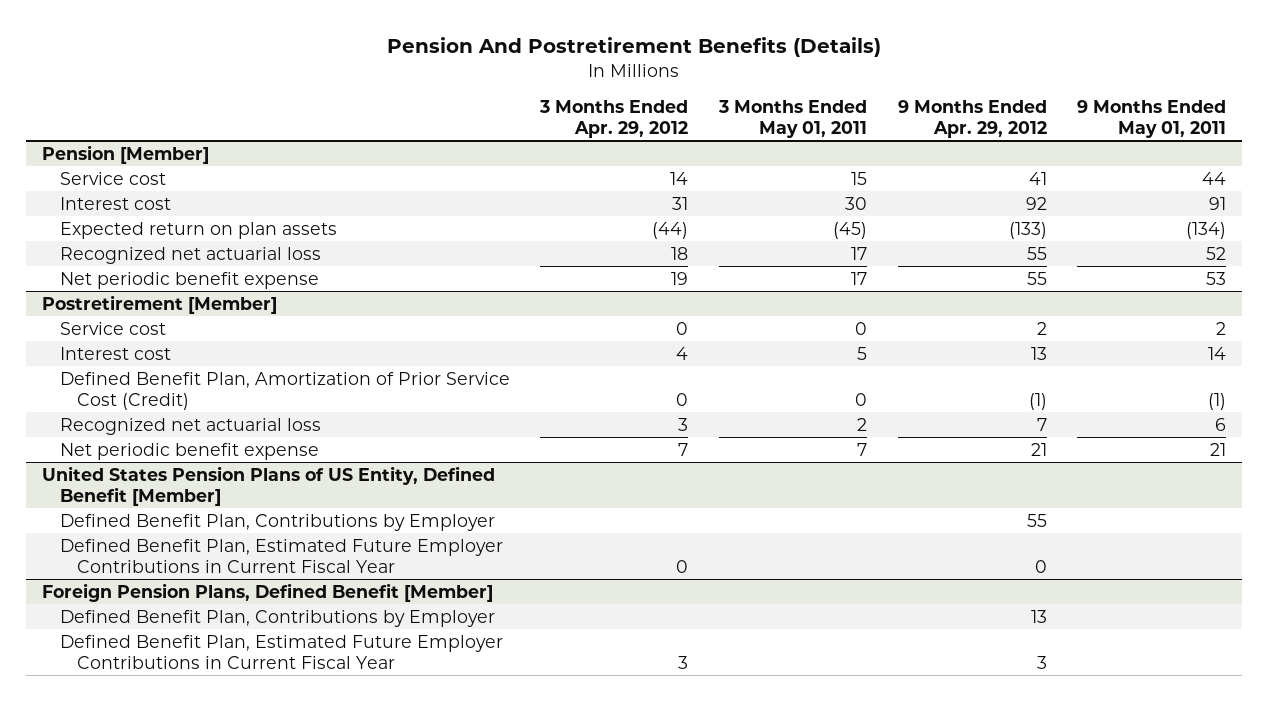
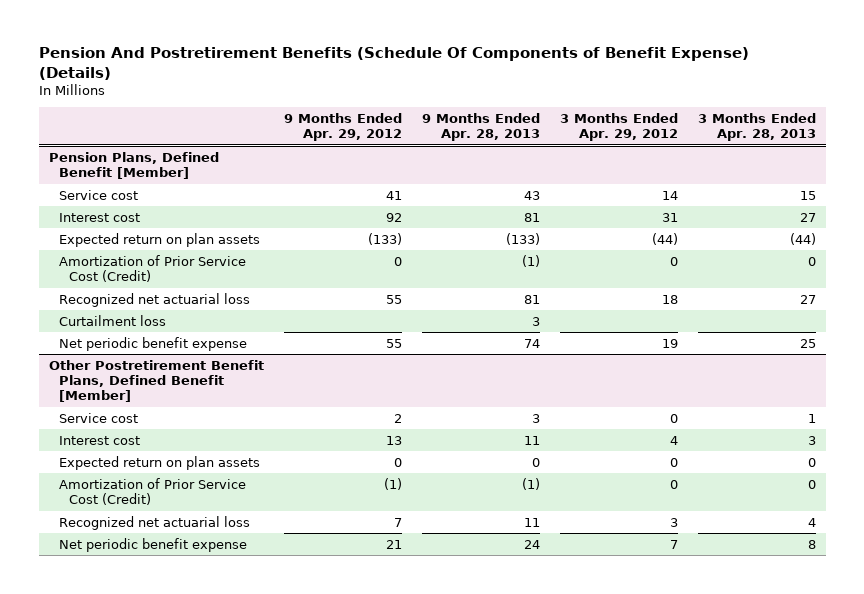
[387,37,882,58] Pension And Postretirement Benefits (Details) -> [38,47,749,80] Pension And Postretirement Benefits (Schedule Of Components of Benefit Expense) (Details)
[717,100,867,138] 3 Months Ended May 01, 2011 -> none
[1077,100,1227,138] 9 Months Ended May 01, 2011 -> none
none -> [421,112,540,142] 9 Months Ended Apr. 28, 2013
none -> [697,112,816,142] 3 Months Ended Apr. 28, 2013
[41,144,209,164] Pension [Member] -> none
none -> [48,151,219,179] Pension Plans, Defined Benefit [Member]
none -> [58,254,246,282] Amortization of Prior Service Cost (Credit)
none -> [58,314,166,326] Curtailment loss
[41,294,277,314] Postretirement [Member] -> none
none -> [48,359,264,403] Other Postretirement Benefit Plans, Defined Benefit [Member]
none -> [58,455,260,470] Expected return on plan assets
[59,371,510,410] Defined Benefit Plan, Amortization of Prior Service Cost (Credit) -> [58,477,246,505] Amortization of Prior Service Cost (Credit)
[41,465,495,506] United States Pension Plans of US Entity, Defined Benefit [Member] -> none
[59,513,495,531] Defined Benefit Plan, Contributions by Employer -> none
[59,538,503,573] Defined Benefit Plan, Estimated Future Employer Contributions in Current Fiscal Year -> none
[41,582,493,602] Foreign Pension Plans, Defined Benefit [Member] -> none
[59,609,495,627] Defined Benefit Plan, Contributions by Employer -> none
[59,634,503,669] Defined Benefit Plan, Estimated Future Employer Contributions in Current Fiscal Year -> none

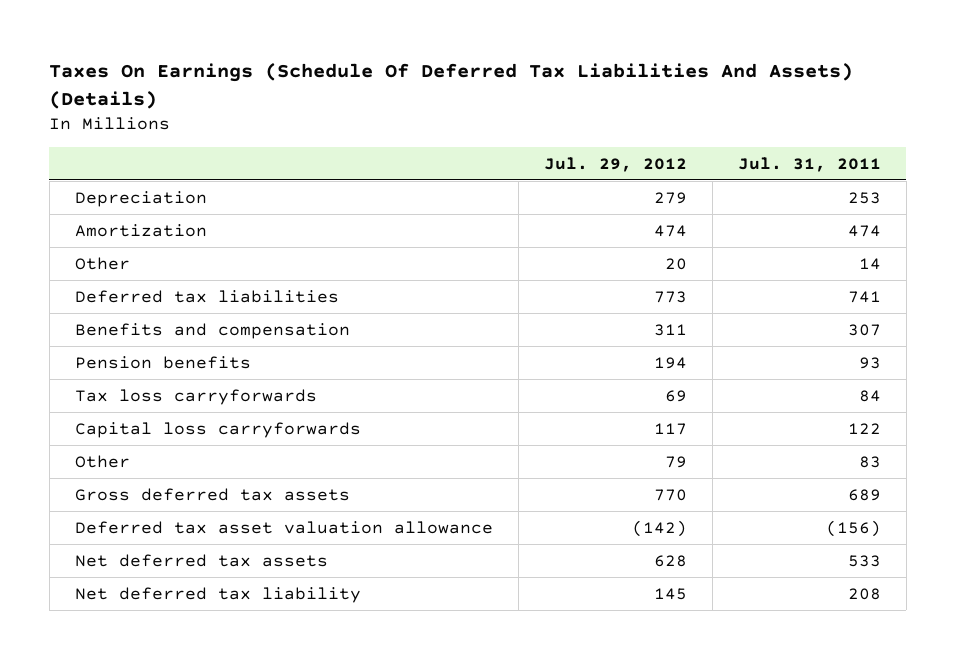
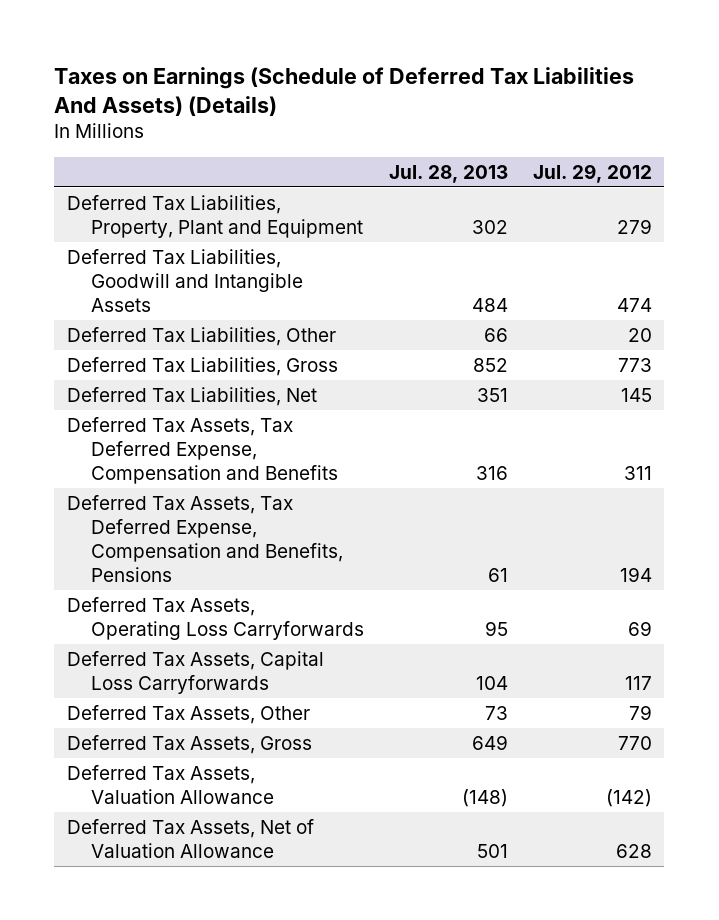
[49,63,854,109] Taxes On Earnings (Schedule Of Deferred Tax Liabilities And Assets) (Details) -> [54,66,635,116] Taxes on Earnings (Schedule of Deferred Tax Liabilities And Assets) (Details)
[737,156,881,172] Jul. 31, 2011 -> none
none -> [388,164,508,183] Jul. 28, 2013
[74,586,361,603] Net deferred tax liability -> none
[74,190,207,207] Depreciation -> [66,194,363,238] Deferred Tax Liabilities, Property, Plant and Equipment
[74,223,207,237] Amortization -> [66,248,303,312] Deferred Tax Liabilities, Goodwill and Intangible Assets
[74,256,130,270] Other -> [66,326,336,346] Deferred Tax Liabilities, Other
none -> [66,356,338,376] Deferred Tax Liabilities, Gross
[74,289,339,303] Deferred tax liabilities -> [66,386,317,406] Deferred Tax Liabilities, Net
[653,290,687,303] 773 -> [620,387,652,402] 145
[74,322,350,339] Benefits and compensation -> [66,416,338,484] Deferred Tax Assets, Tax Deferred Expense, Compensation and Benefits
[74,355,251,369] Pension benefits -> [66,494,343,583] Deferred Tax Assets, Tax Deferred Expense, Compensation and Benefits, Pensions
[74,388,317,405] Tax loss carryforwards -> [66,596,364,640] Deferred Tax Assets, Operating Loss Carryforwards
[74,421,361,438] Capital loss carryforwards -> [66,650,324,694] Deferred Tax Assets, Capital Loss Carryforwards
[74,454,130,468] Other -> [66,704,310,724] Deferred Tax Assets, Other
[74,487,350,501] Gross deferred tax assets -> [66,734,312,754] Deferred Tax Assets, Gross
[74,520,493,534] Deferred tax asset valuation allowance -> [66,764,274,804] Deferred Tax Assets, Valuation Allowance
[74,553,328,567] Net deferred tax assets -> [66,818,314,858] Deferred Tax Assets, Net of Valuation Allowance

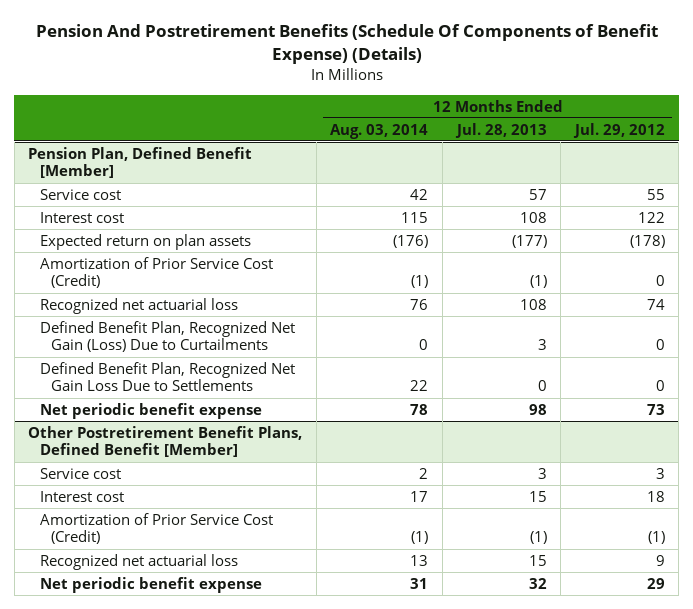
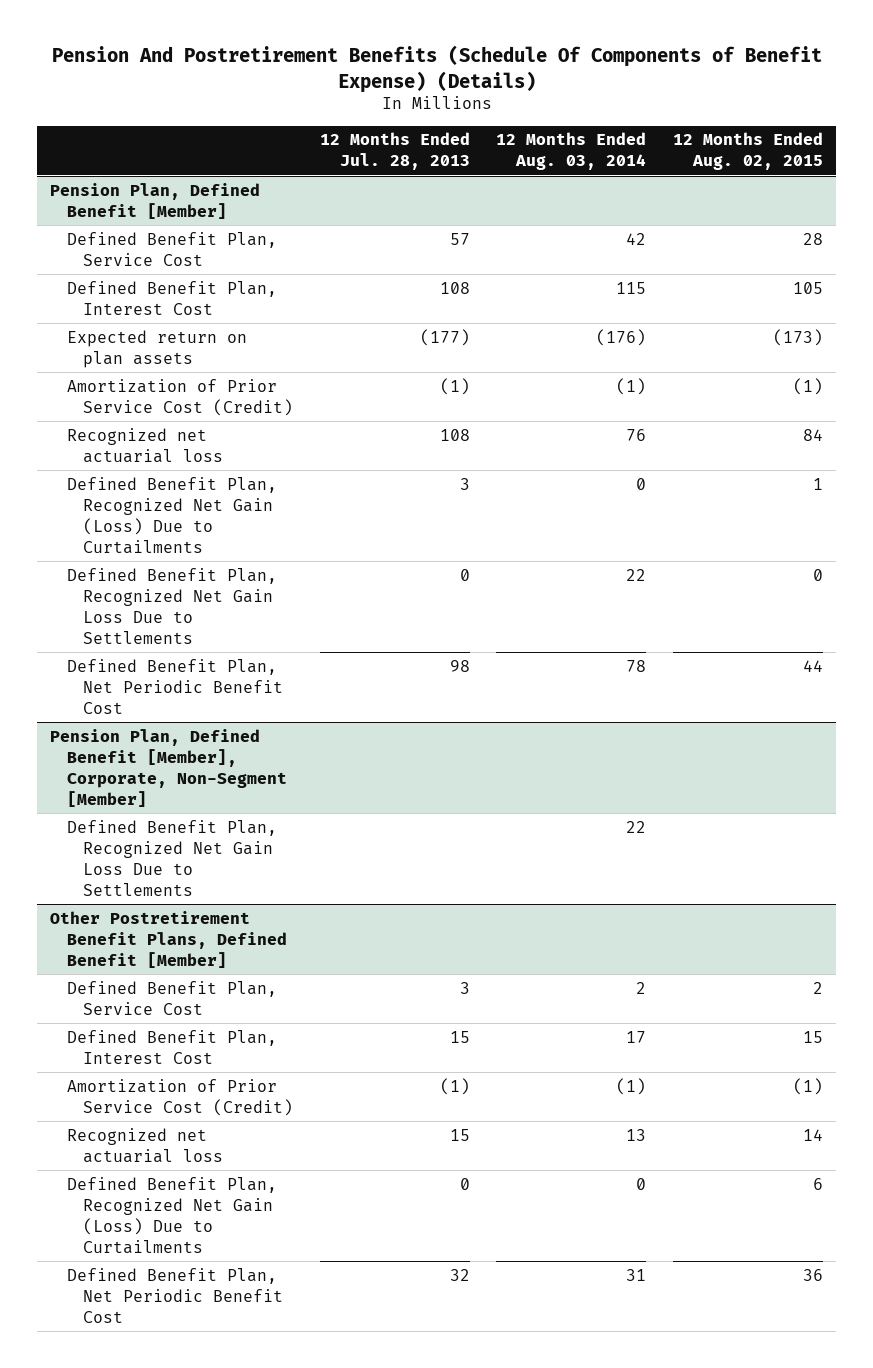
[572,122,665,138] Jul. 29, 2012 -> none
none -> [672,132,823,171] 12 Months Ended Aug. 02, 2015
[39,188,121,200] Service cost -> [66,231,277,266] Defined Benefit Plan, Service Cost
[39,211,124,223] Interest cost -> [66,280,277,315] Defined Benefit Plan, Interest Cost
[39,402,262,419] Net periodic benefit expense -> [66,658,284,714] Defined Benefit Plan, Net Periodic Benefit Cost
none -> [50,728,287,807] Pension Plan, Defined Benefit [Member], Corporate, Non-Segment [Member]
none -> [66,819,277,896] Defined Benefit Plan, Recognized Net Gain Loss Due to Settlements
[39,467,121,479] Service cost -> [66,980,277,1015] Defined Benefit Plan, Service Cost
[39,490,124,502] Interest cost -> [66,1029,277,1064] Defined Benefit Plan, Interest Cost
none -> [66,1176,277,1254] Defined Benefit Plan, Recognized Net Gain (Loss) Due to Curtailments
[39,576,262,593] Net periodic benefit expense -> [66,1267,284,1323] Defined Benefit Plan, Net Periodic Benefit Cost

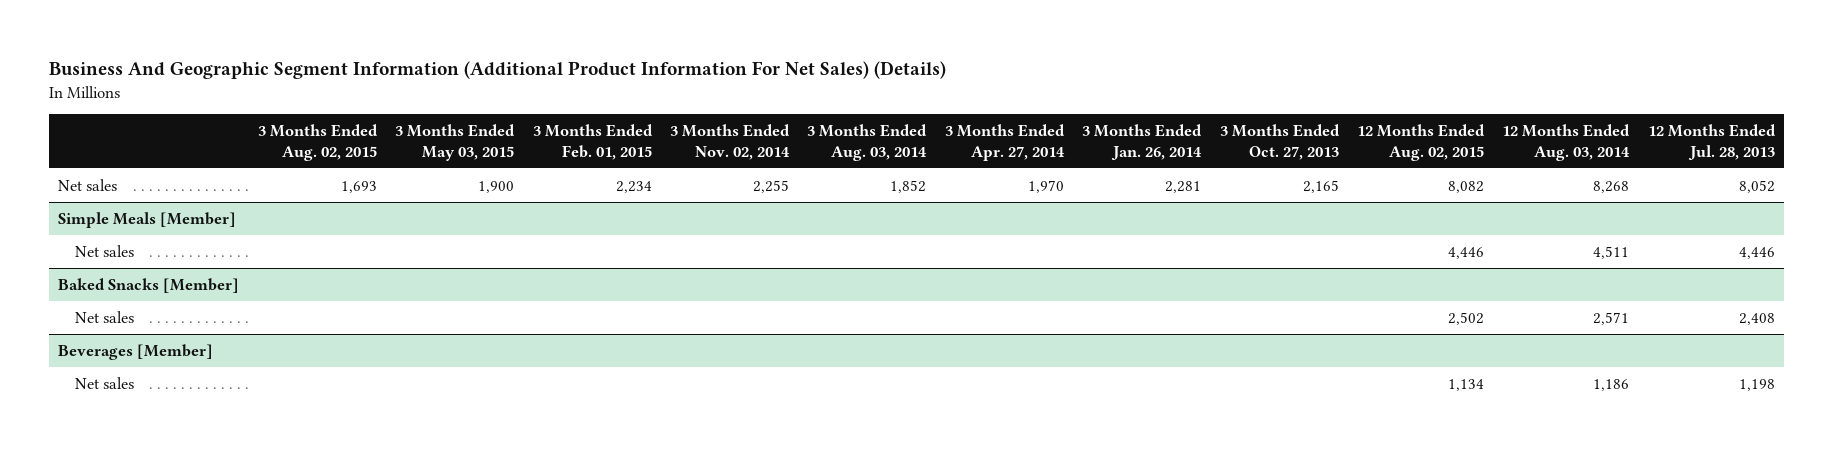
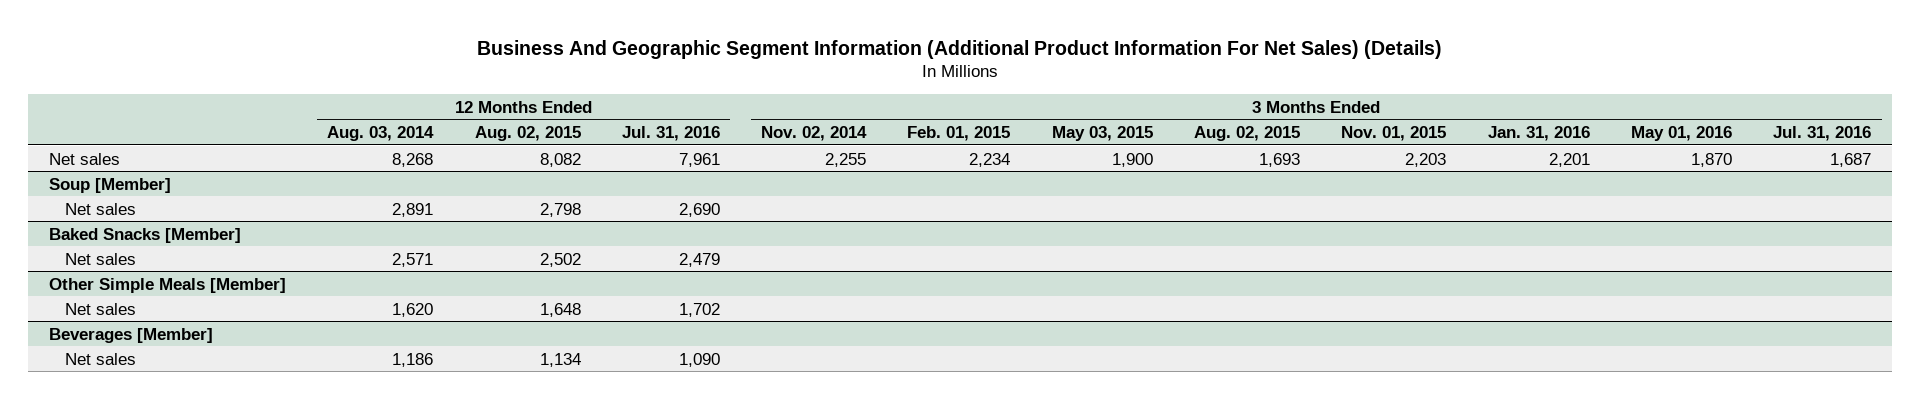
[807,124,928,161] 3 Months Ended Aug. 03, 2014 -> none
[944,124,1065,161] 3 Months Ended Apr. 27, 2014 -> none
[1082,124,1203,160] 3 Months Ended Jan. 26, 2014 -> none
[1219,124,1340,160] 3 Months Ended Oct. 27, 2013 -> none
[1647,124,1776,160] 12 Months Ended Jul. 28, 2013 -> none
none -> [621,126,720,142] Jul. 31, 2016
none -> [1341,126,1447,142] Nov. 01, 2015
none -> [1487,126,1590,142] Jan. 31, 2016
none -> [1631,126,1733,142] May 01, 2016
none -> [1773,126,1872,142] Jul. 31, 2016
[58,211,237,228] Simple Meals [Member] -> none
none -> [48,177,171,193] Soup [Member]
[1447,246,1484,259] 4,446 -> [539,202,581,217] 2,798
[1593,245,1630,259] 4,511 -> [392,202,434,217] 2,891
none -> [48,277,286,293] Other Simple Meals [Member]
none -> [65,302,137,315] Net sales

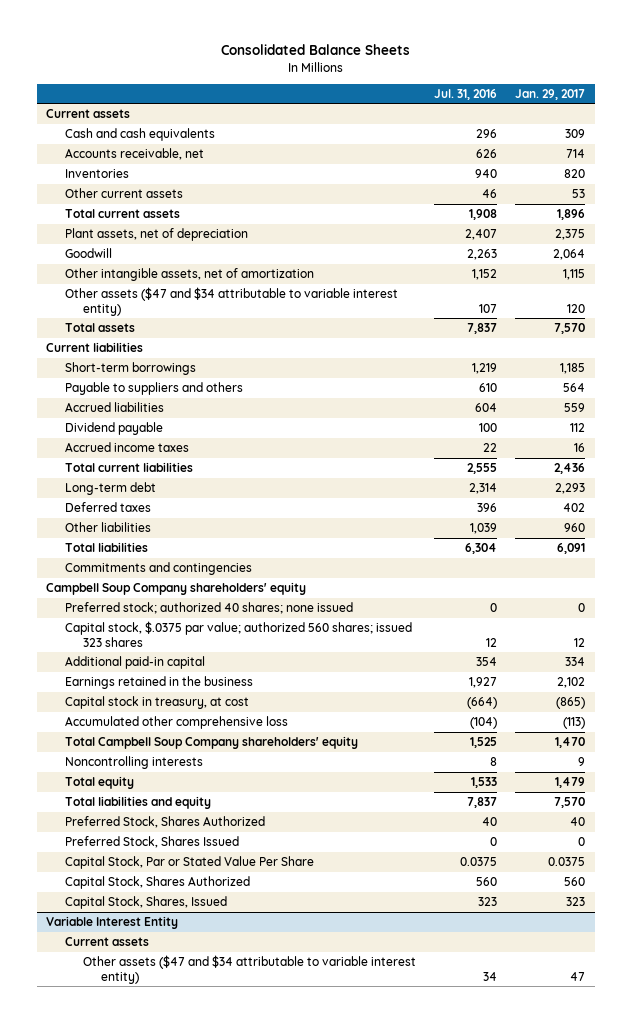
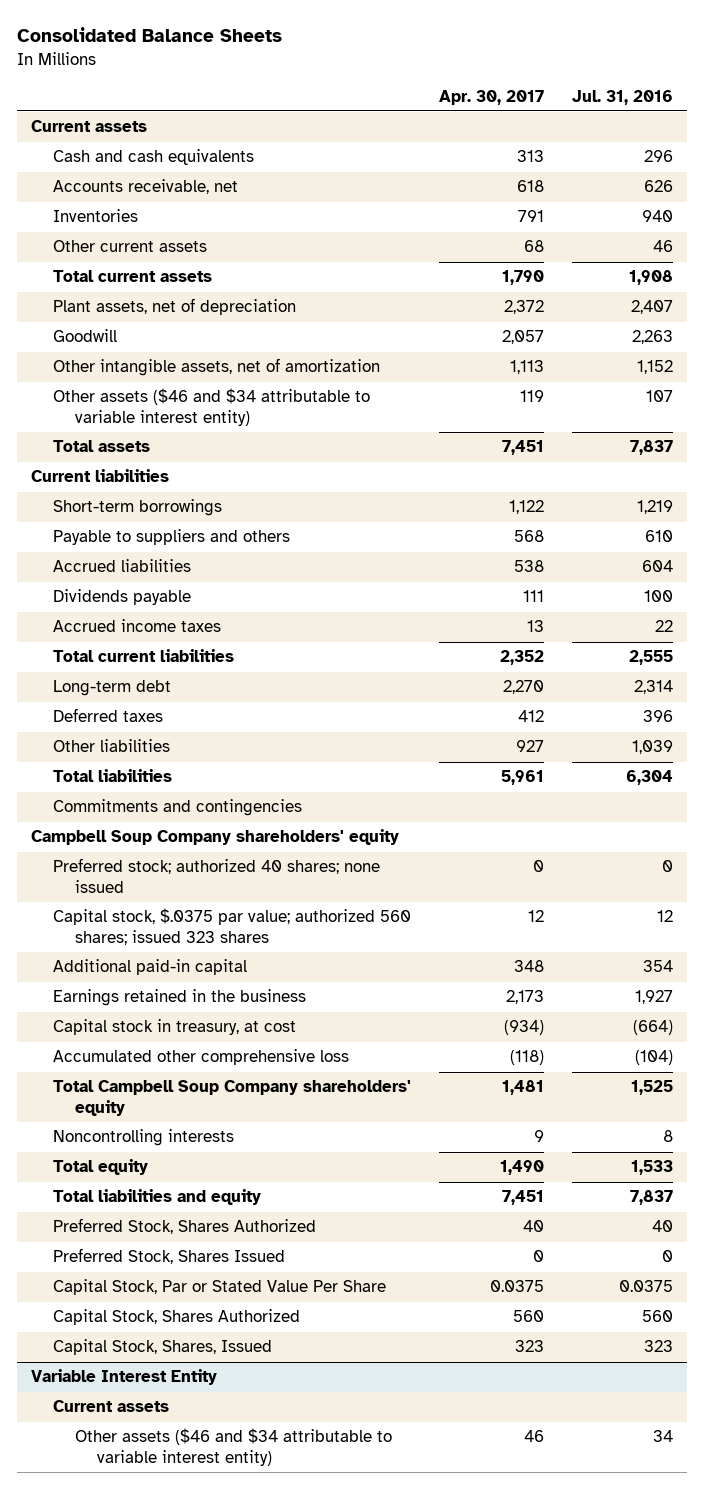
[515,88,586,100] Jan. 29, 2017 -> none
none -> [439,89,545,105] Apr. 30, 2017
[64,287,398,316] Other assets ($47 and $34 attributable to variable interest entity) -> [52,388,370,426] Other assets ($46 and $34 attributable to variable interest entity)
[64,422,163,436] Dividend payable -> [52,589,191,606] Dividends payable
[82,955,416,984] Other assets ($47 and $34 attributable to variable interest entity) -> [74,1428,392,1466] Other assets ($46 and $34 attributable to variable interest entity)

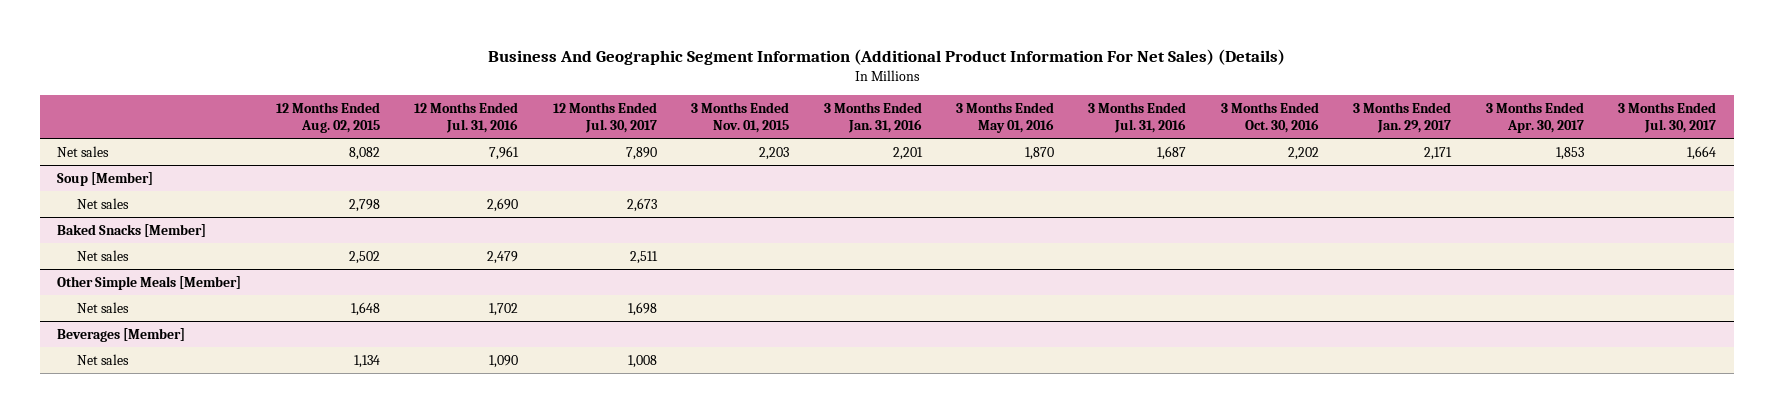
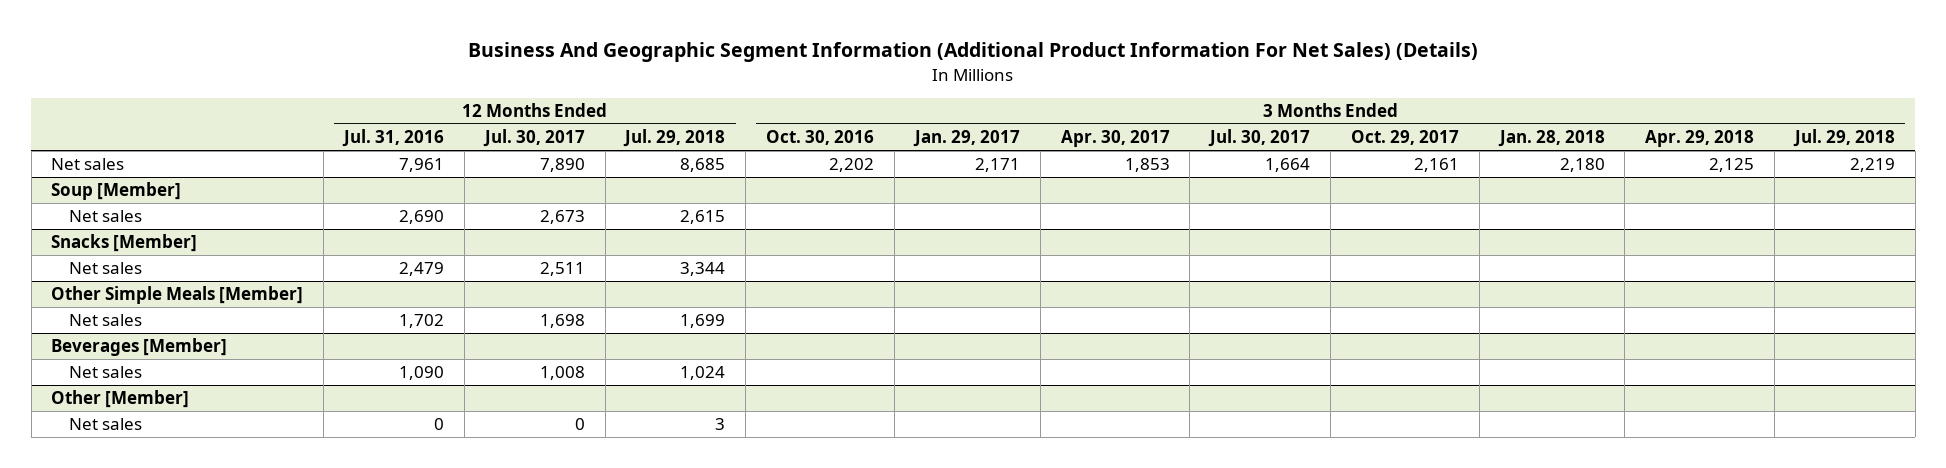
[275,102,380,134] 12 Months Ended Aug. 02, 2015 -> none
[691,102,790,134] 3 Months Ended Nov. 01, 2015 -> none
[823,102,922,134] 3 Months Ended Jan. 31, 2016 -> none
[956,102,1055,134] 3 Months Ended May 01, 2016 -> none
[1088,102,1187,134] 3 Months Ended Jul. 31, 2016 -> none
none -> [623,129,726,148] Jul. 29, 2018
none -> [1350,130,1459,146] Oct. 29, 2017
none -> [1497,130,1605,148] Jan. 28, 2018
none -> [1645,130,1755,148] Apr. 29, 2018
none -> [1793,129,1896,148] Jul. 29, 2018
[57,223,207,237] Baked Snacks [Member] -> [51,234,198,253] Snacks [Member]
none -> [51,390,190,409] Other [Member]
none -> [69,418,143,431] Net sales

